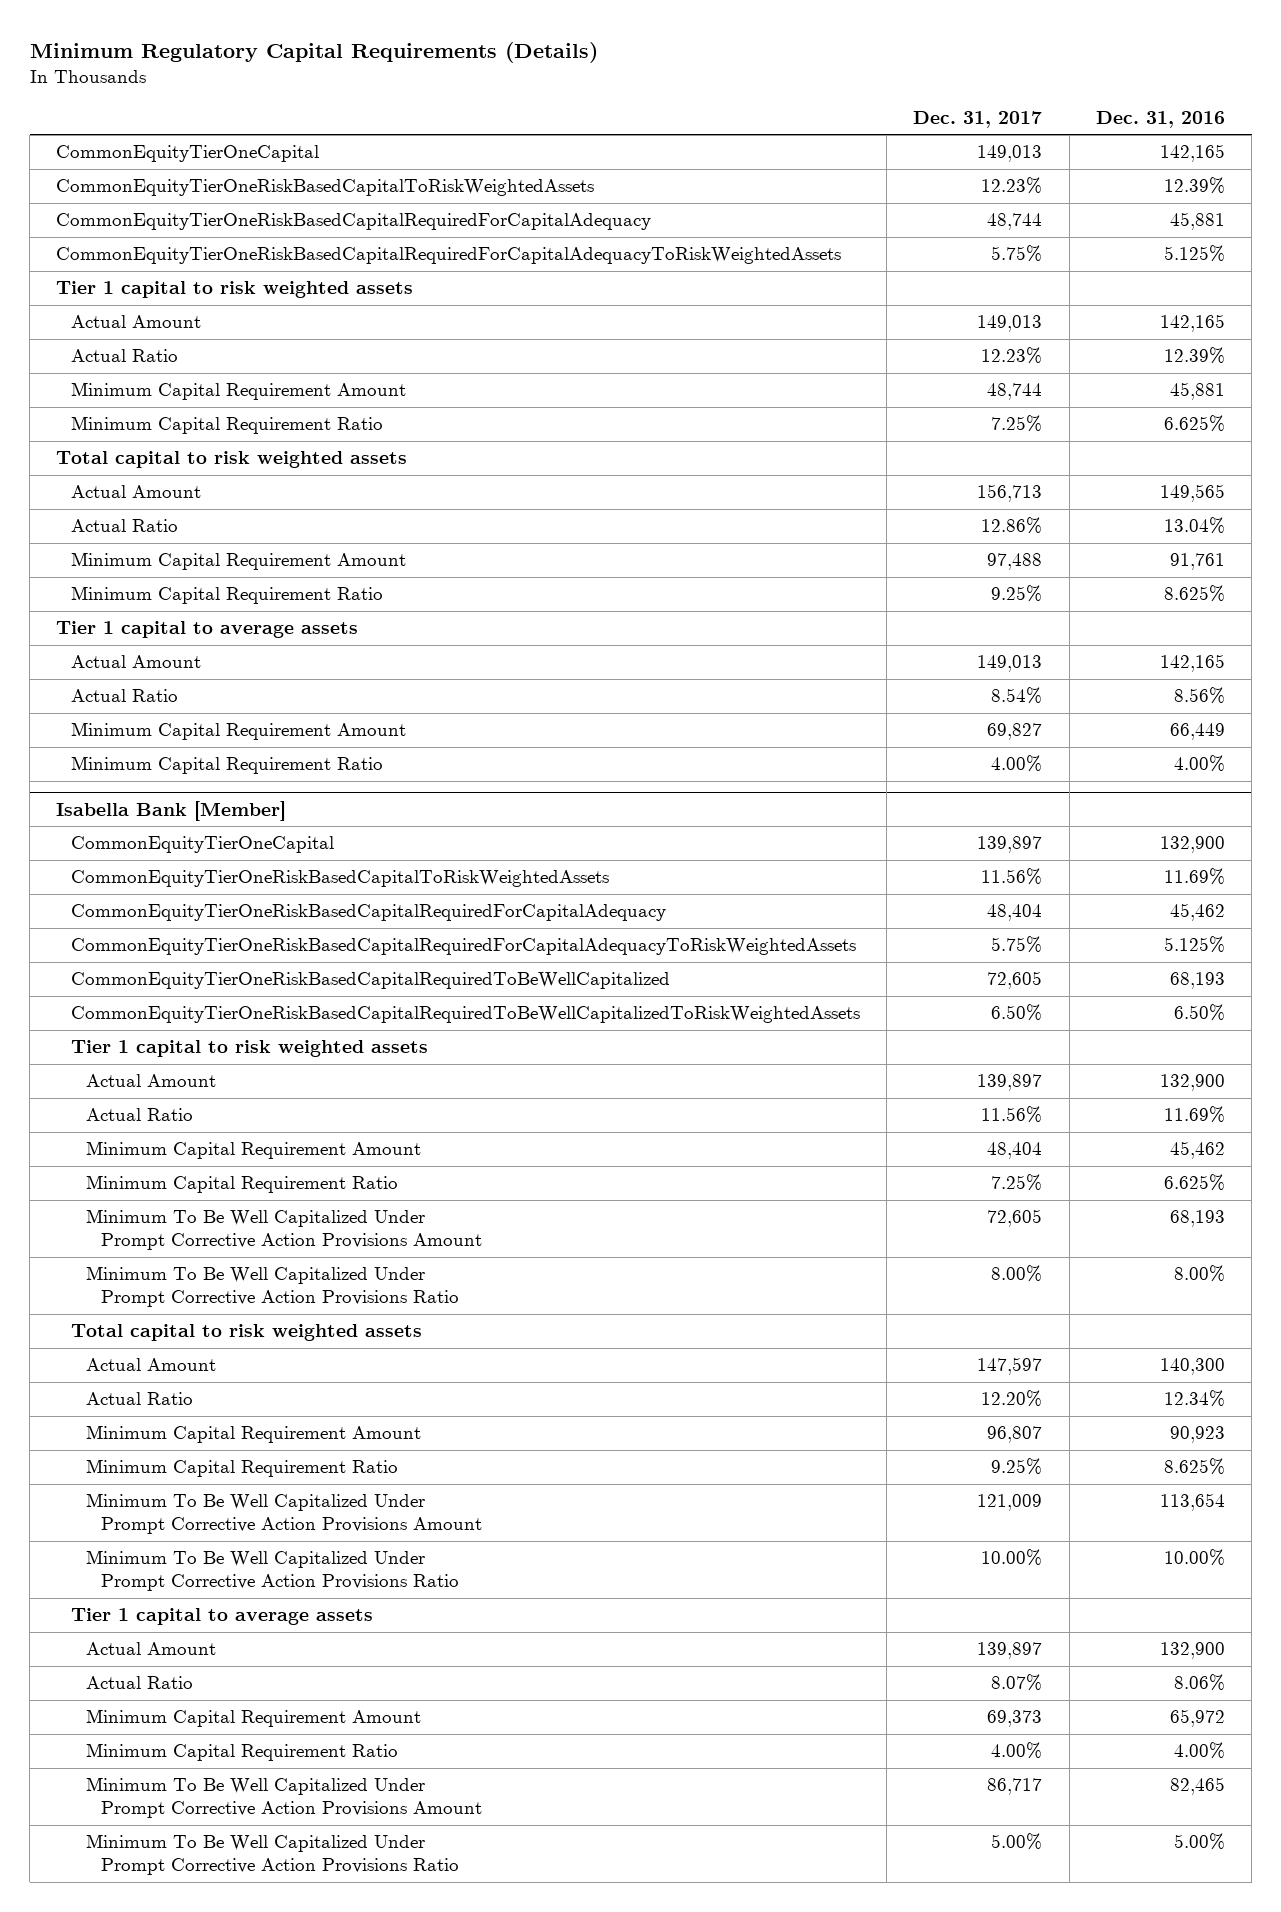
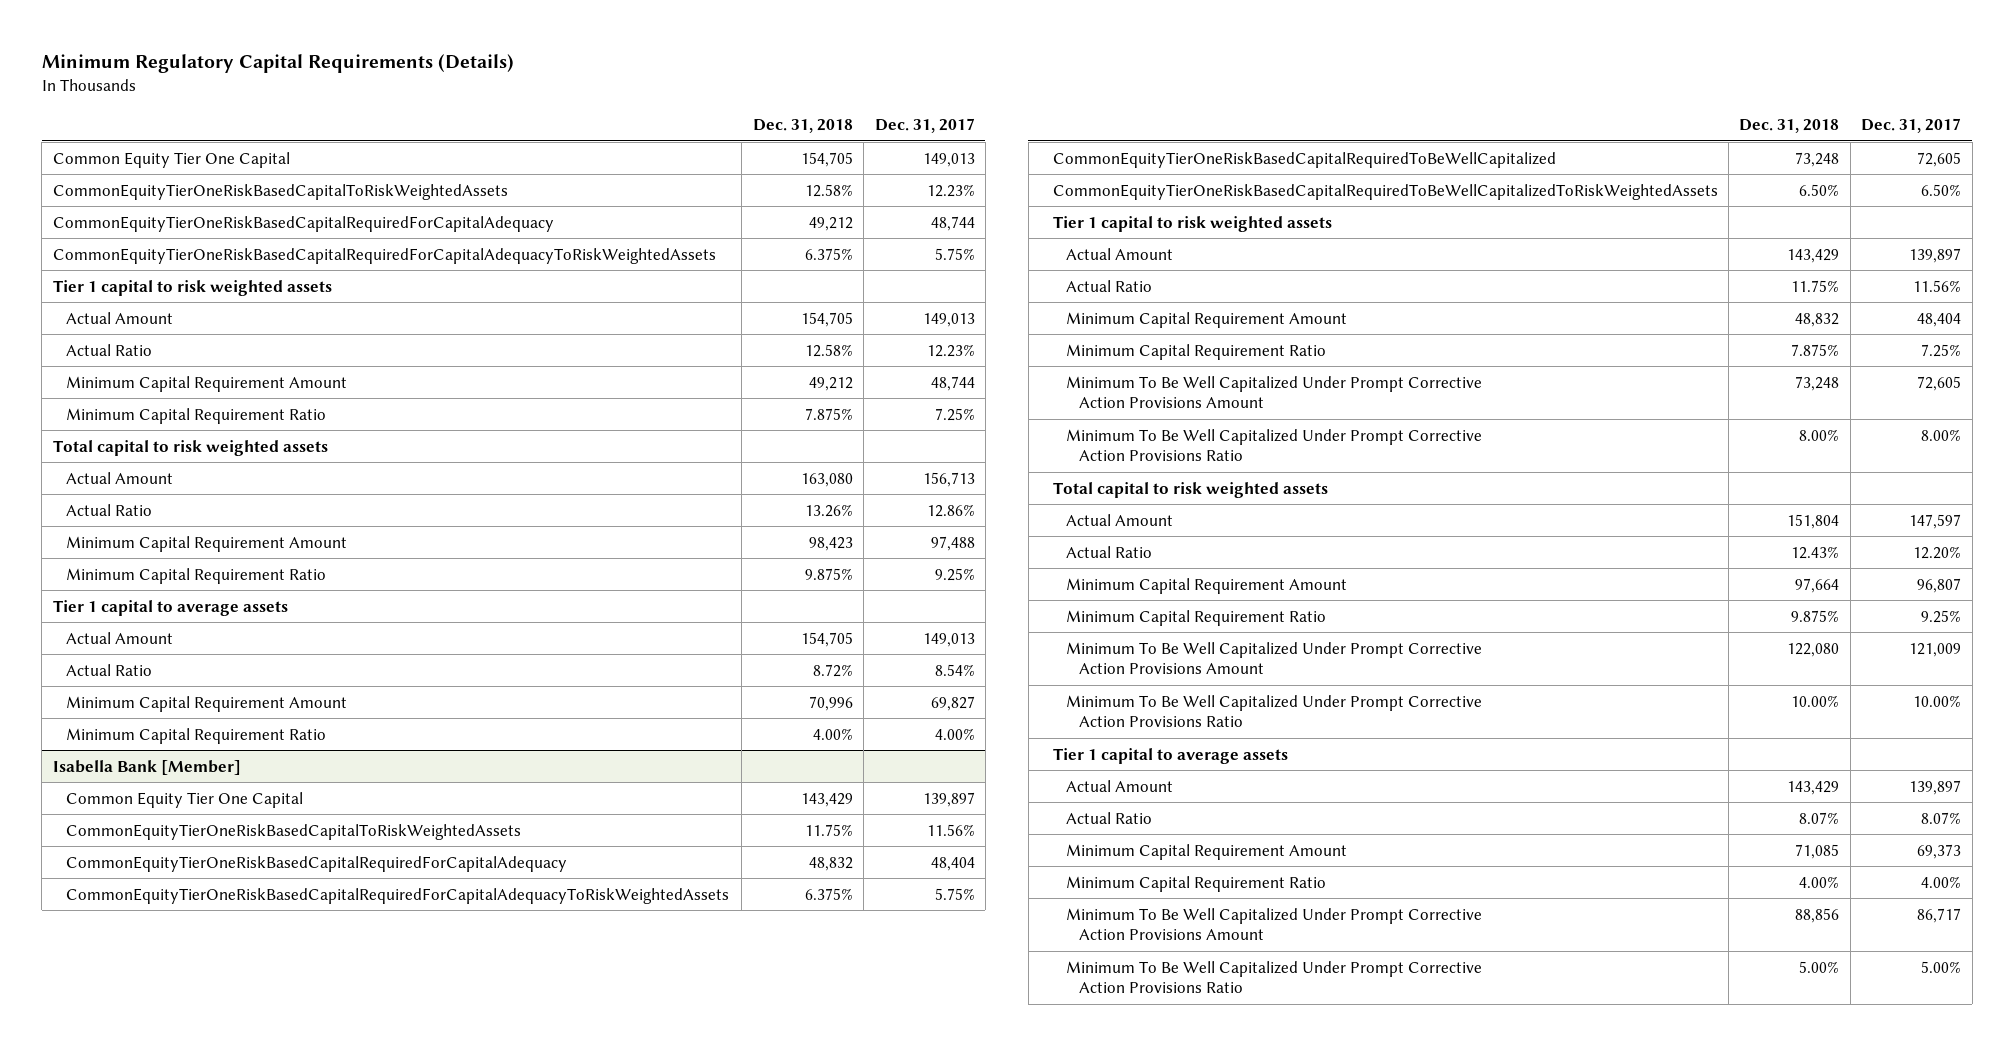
[1095,111,1225,129] Dec. 31, 2016 -> none
none -> [752,119,853,134] Dec. 31, 2018
[56,145,320,163] CommonEquityTierOneCapital -> [52,151,290,168] Common Equity Tier One Capital
[71,836,335,854] CommonEquityTierOneCapital -> [65,791,303,808] Common Equity Tier One Capital

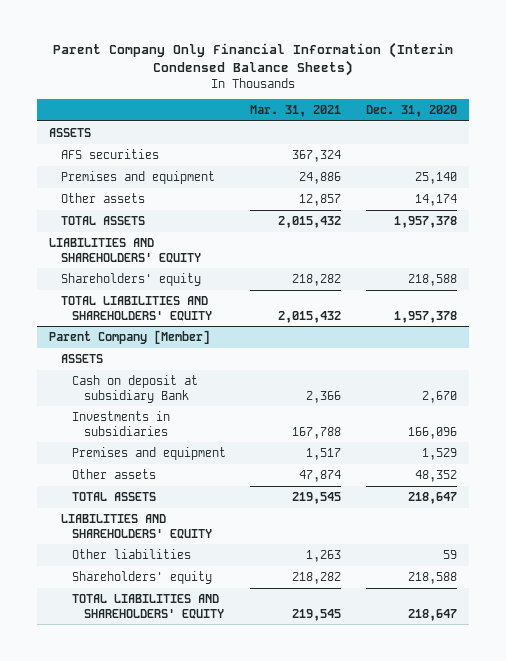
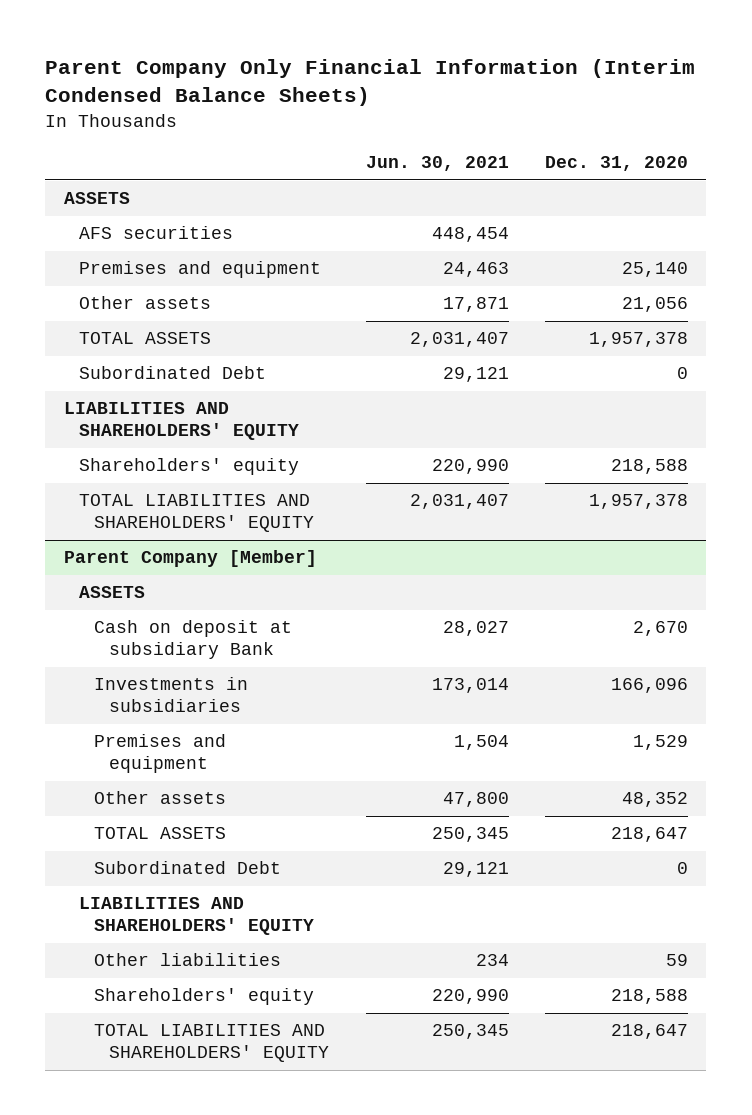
[250,104,342,117] Mar. 31, 2021 -> none
none -> [365,156,509,172] Jun. 30, 2021
[414,193,457,206] 14,174 -> [622,297,689,313] 21,056
none -> [78,366,266,380] Subordinated Debt
none -> [94,861,282,875] Subordinated Debt

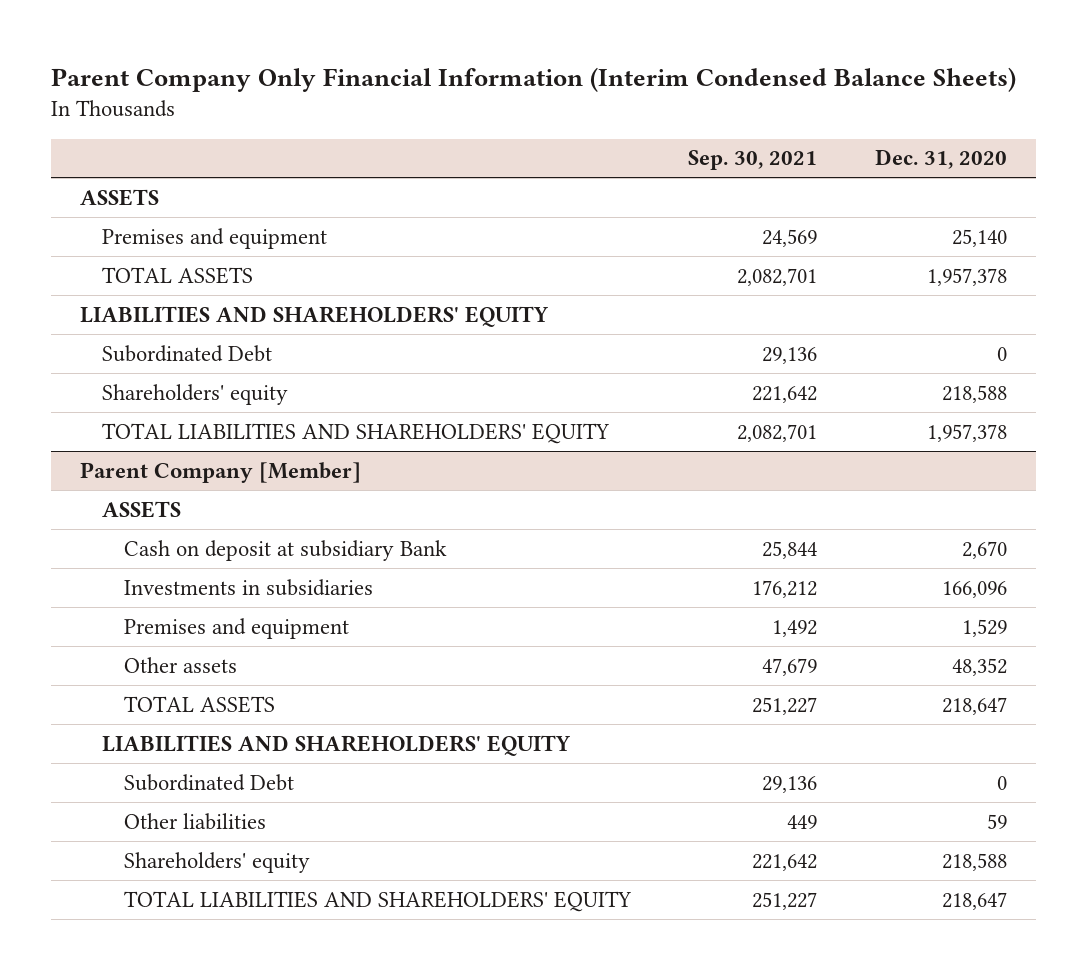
[365,156,509,172] Jun. 30, 2021 -> none
none -> [688,150,818,171] Sep. 30, 2021
[78,226,233,240] AFS securities -> none
[78,296,211,310] Other assets -> none
[78,366,266,380] Subordinated Debt -> [101,344,272,362] Subordinated Debt
[94,861,282,875] Subordinated Debt -> [123,773,294,791] Subordinated Debt

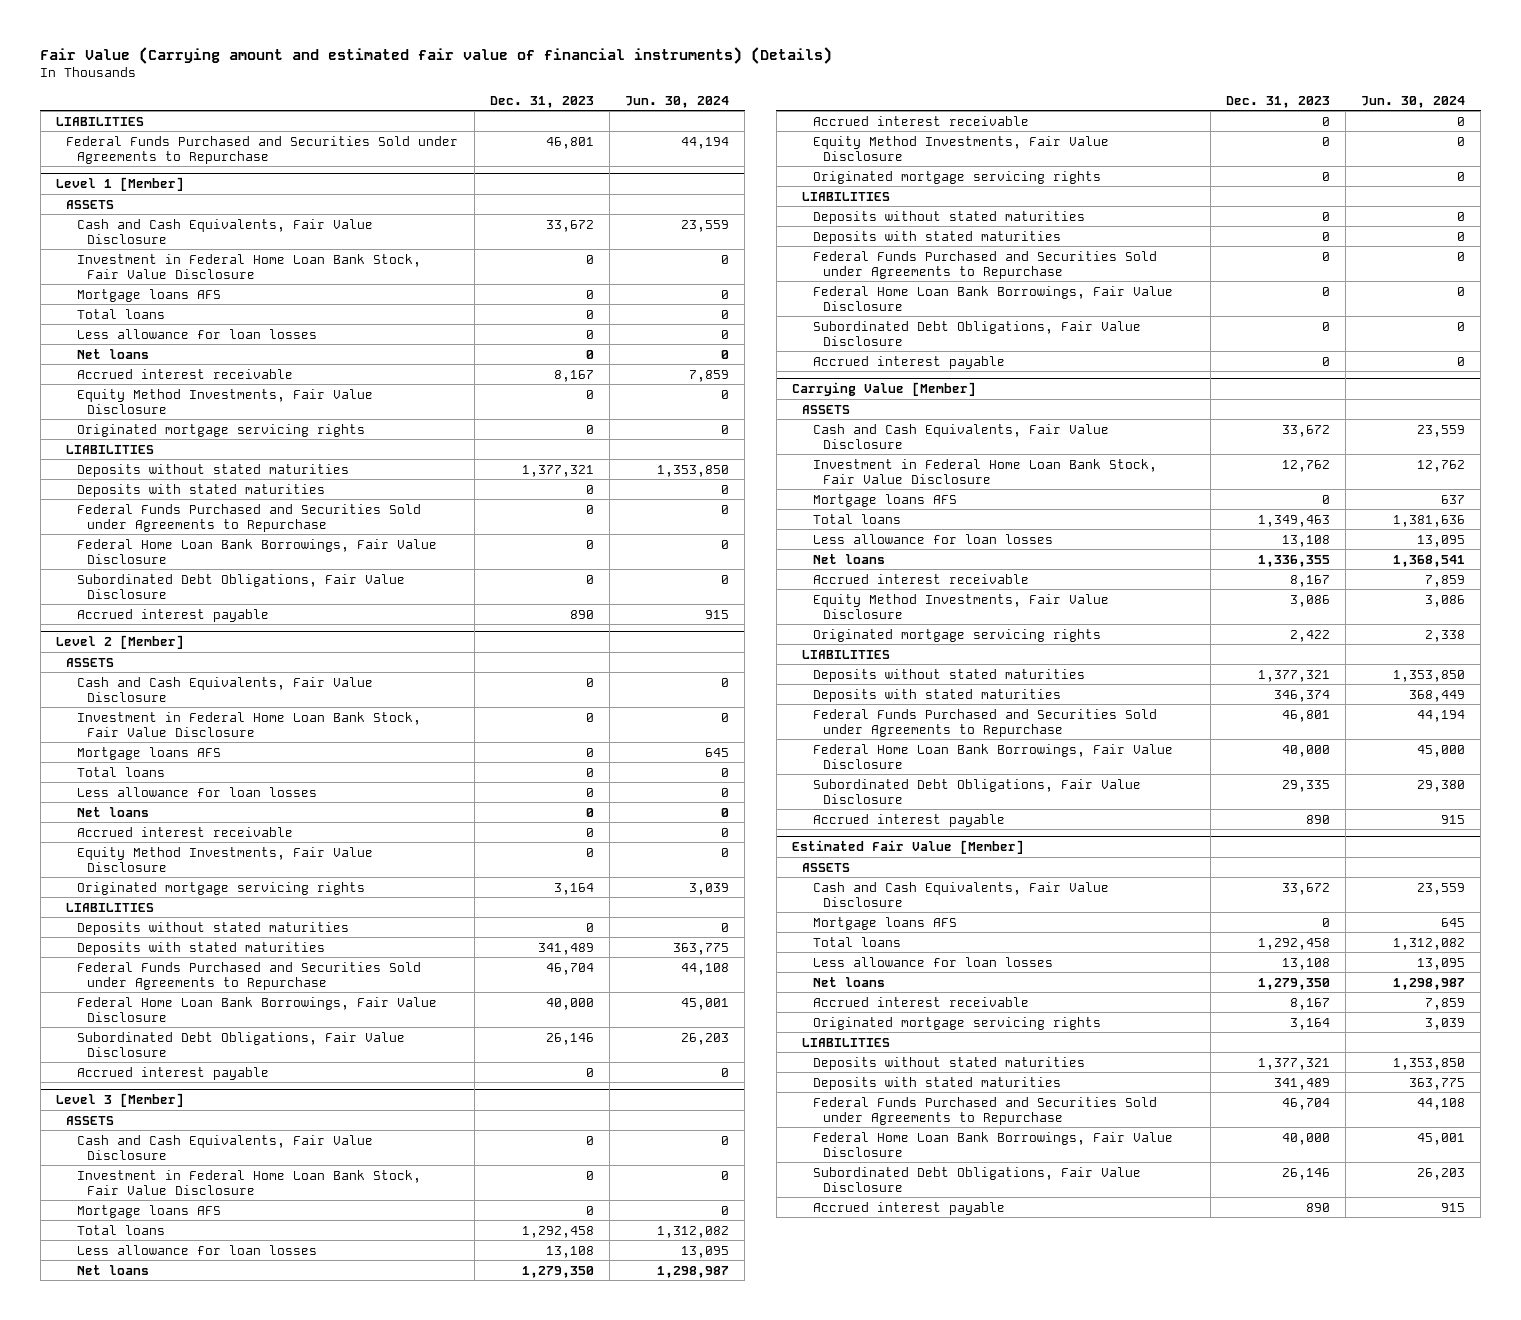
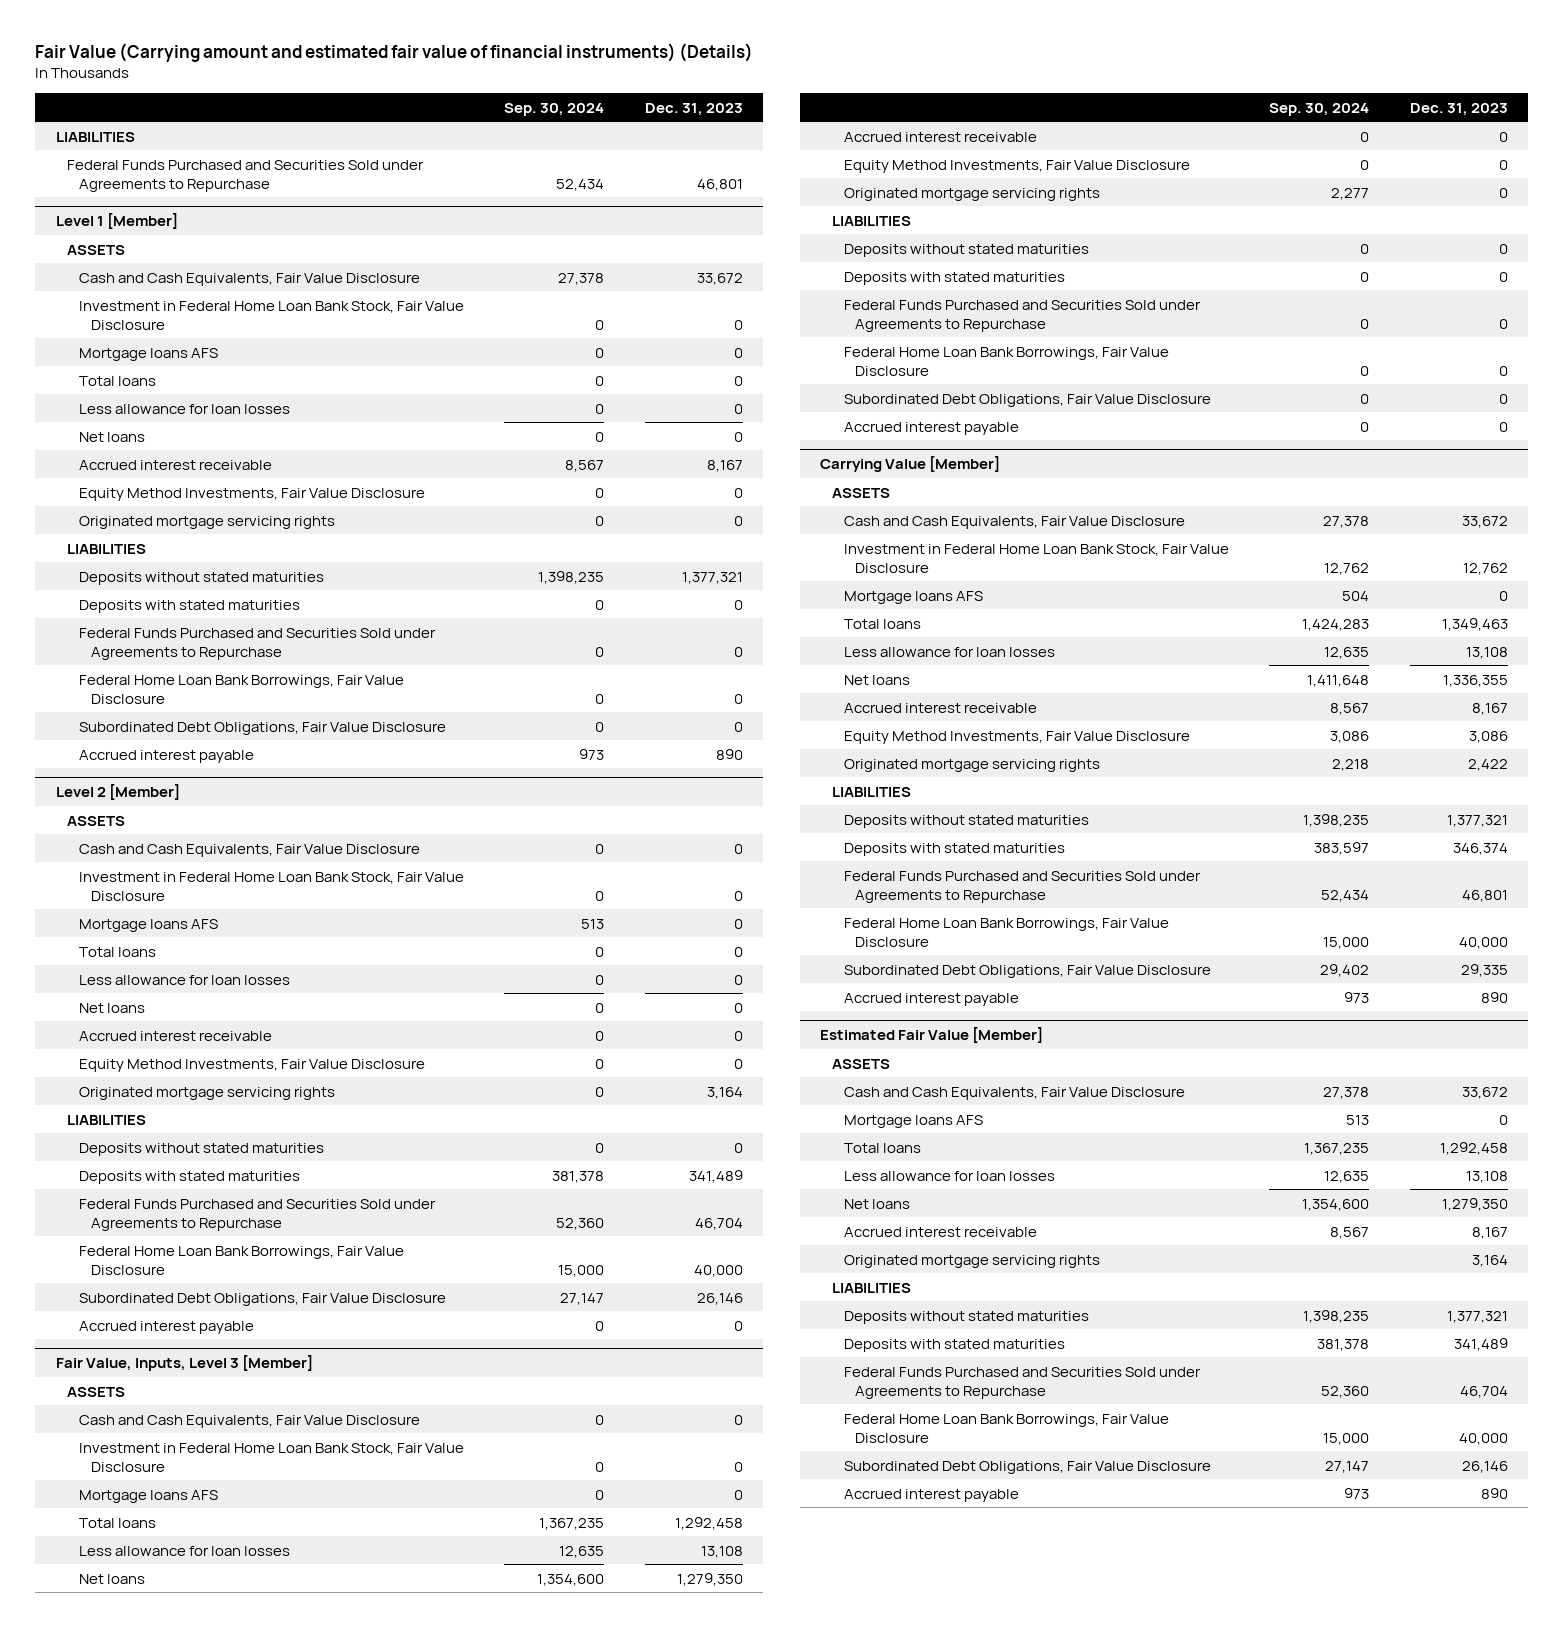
[625,95,730,108] Jun. 30, 2024 -> none
none -> [504,102,605,116] Sep. 30, 2024
[55,1093,184,1108] Level 3 [Member] -> [55,1355,313,1372] Fair Value, Inputs, Level 3 [Member]

